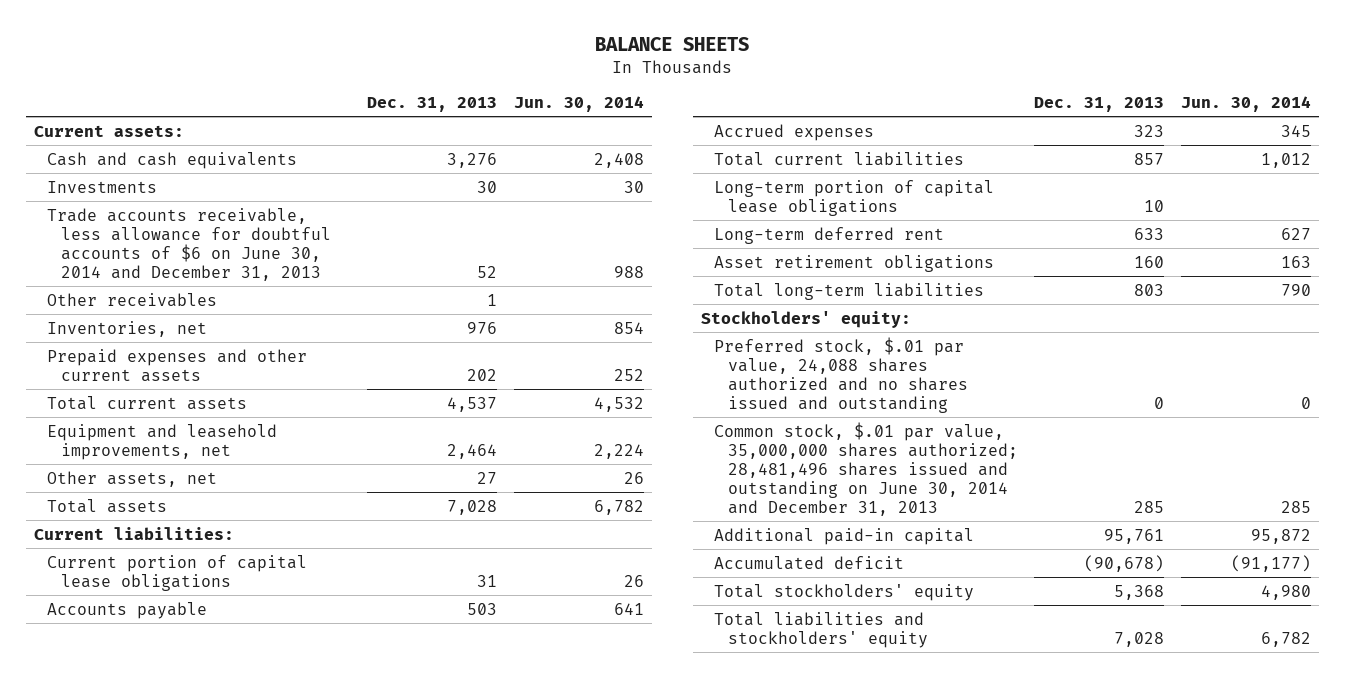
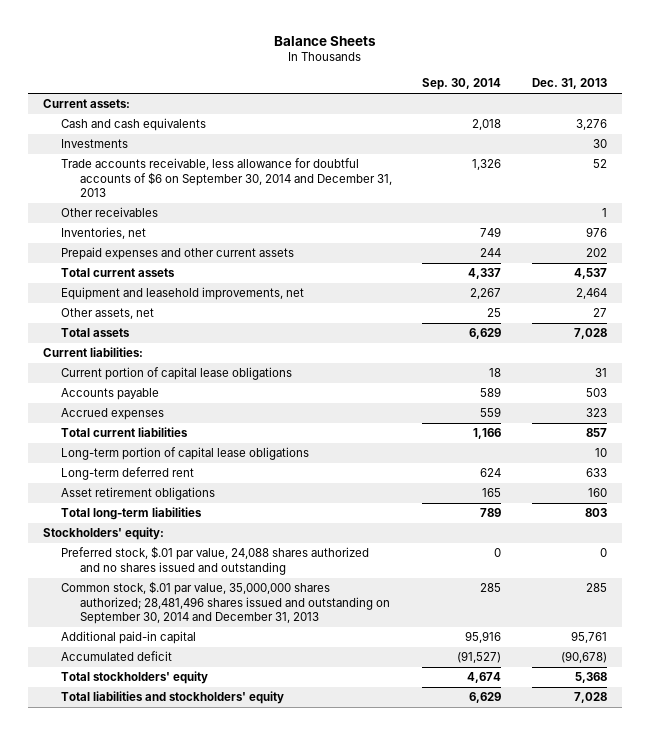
[595,36,750,51] BALANCE SHEETS -> [273,35,376,46] Balance Sheets
[513,96,644,113] Jun. 30, 2014 -> none
none -> [422,78,502,91] Sep. 30, 2014
[47,207,331,281] Trade accounts receivable, less allowance for doubtful accounts of $6 on June 30, 2014 and December 31, 2013 -> [61,158,392,198] Trade accounts receivable, less allowance for doubtful accounts of $6 on September 30, 2014 and December 31, 2013
[714,421,1018,516] Common stock, $.01 par value, 35,000,000 shares authorized; 28,481,496 shares issued and outstanding on June 30, 2014 and December 31, 2013 -> [61,581,390,625] Common stock, $.01 par value, 35,000,000 shares authorized; 28,481,496 shares issued and outstanding on September 30, 2014 and December 31, 2013

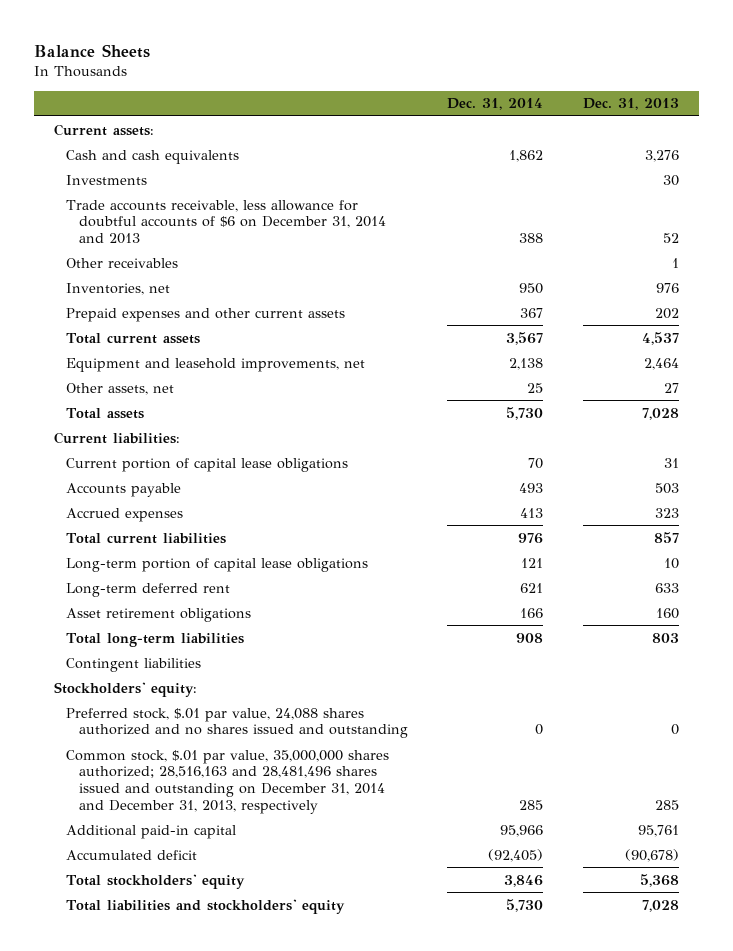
[422,78,502,91] Sep. 30, 2014 -> none
none -> [447,98,544,111] Dec. 31, 2014
[61,158,392,198] Trade accounts receivable, less allowance for doubtful accounts of $6 on September 30, 2014 and December 31, 2013 -> [66,199,386,244] Trade accounts receivable, less allowance for doubtful accounts of $6 on December 31, 2014 and 2013
none -> [66,657,202,672] Contingent liabilities
[61,581,390,625] Common stock, $.01 par value, 35,000,000 shares authorized; 28,481,496 shares issued and outstanding on September 30, 2014 and December 31, 2013 -> [66,749,390,814] Common stock, $.01 par value, 35,000,000 shares authorized; 28,516,163 and 28,481,496 shares issued and outstanding on December 31, 2014 and December 31, 2013, respectively

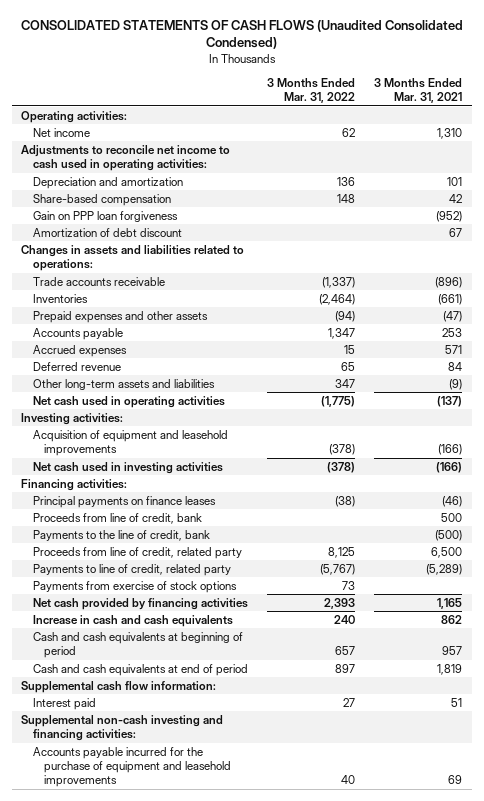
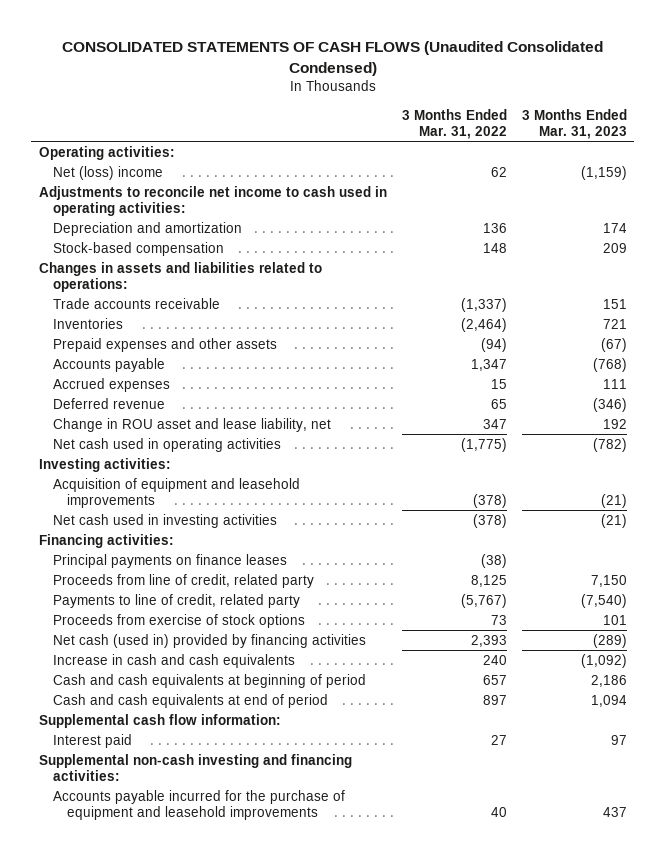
[374,78,463,104] 3 Months Ended Mar. 31, 2021 -> none
none -> [521,108,627,139] 3 Months Ended Mar. 31, 2023
[32,127,90,137] Net income -> [52,165,163,180] Net (loss) income
[32,210,178,222] Gain on PPP loan forgiveness -> none
[32,227,182,237] Amortization of debt discount -> none
[32,193,171,206] Share-based compensation -> [52,241,224,256] Stock-based compensation
[32,378,215,390] Other long-term assets and liabilities -> [52,417,331,432] Change in ROU asset and lease liability, net
[32,512,202,524] Proceeds from line of credit, bank -> none
[32,529,210,541] Payments to the line of credit, bank -> none
[32,580,237,593] Payments from exercise of stock options -> [52,613,305,628] Proceeds from exercise of stock options
[32,597,248,610] Net cash provided by financing activities -> [52,633,366,648] Net cash (used in) provided by financing activities

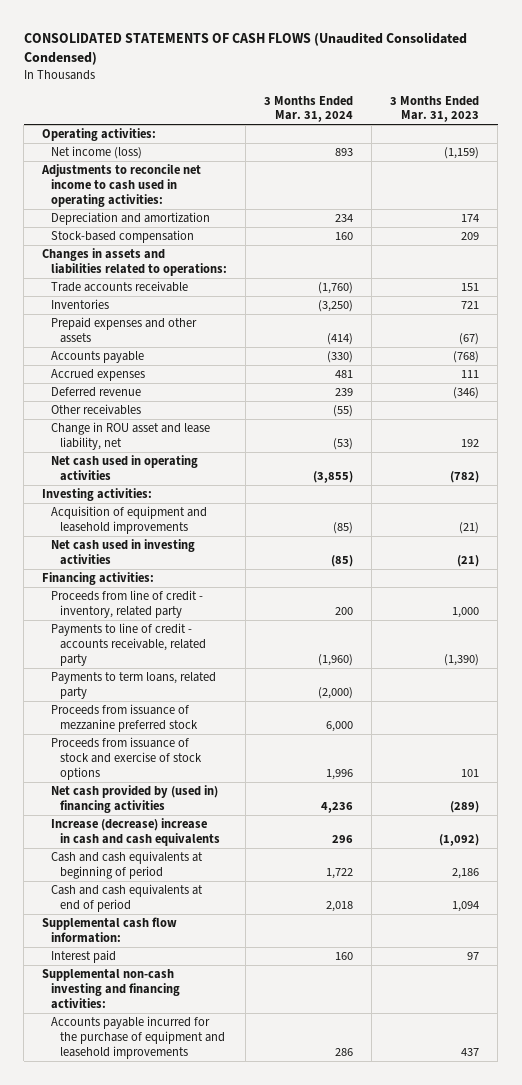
[401,108,507,139] 3 Months Ended Mar. 31, 2022 -> none
none -> [264,95,354,123] 3 Months Ended Mar. 31, 2024
[52,165,163,180] Net (loss) income -> [51,146,143,160] Net income (loss)
none -> [51,404,142,416] Other receivables
[52,553,287,568] Principal payments on finance leases -> none
[52,573,314,588] Proceeds from line of credit, related party -> [51,590,204,618] Proceeds from line of credit - inventory, related party
[590,574,627,587] 7,150 -> [452,606,480,618] 1,000
[52,593,300,608] Payments to line of credit, related party -> [51,623,207,666] Payments to line of credit - accounts receivable, related party
[580,593,627,608] (7,540) -> [444,653,480,666] (1,390)
none -> [51,672,217,699] Payments to term loans, related party
none -> [51,704,199,732] Proceeds from issuance of mezzanine preferred stock
[52,613,305,628] Proceeds from exercise of stock options -> [51,737,203,780] Proceeds from issuance of stock and exercise of stock options
[52,633,366,648] Net cash (used in) provided by financing activities -> [51,785,219,813] Net cash provided by (used in) financing activities
[52,653,295,668] Increase in cash and cash equivalents -> [51,818,221,846] Increase (decrease) increase in cash and cash equivalents

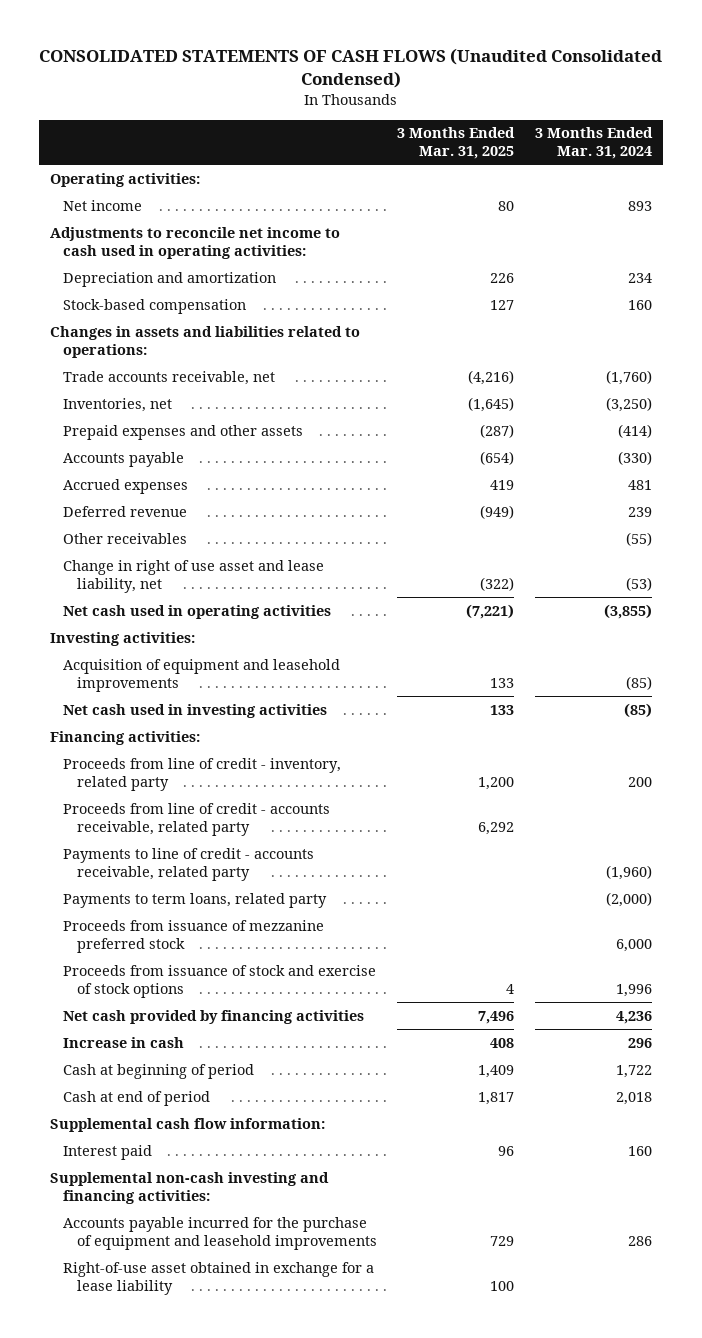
[390,95,480,123] 3 Months Ended Mar. 31, 2023 -> none
none -> [397,127,516,160] 3 Months Ended Mar. 31, 2025
[51,146,143,160] Net income (loss) -> [63,199,143,211] Net income
[51,281,189,293] Trade accounts receivable -> [63,370,276,385] Trade accounts receivable, net
[51,299,110,310] Inventories -> [63,397,173,412] Inventories, net
[51,422,211,450] Change in ROU asset and lease liability, net -> [63,559,325,593] Change in right of use asset and lease liability, net
none -> [63,802,331,836] Proceeds from line of credit - accounts receivable, related party
[51,785,219,813] Net cash provided by (used in) financing activities -> [63,1009,365,1024] Net cash provided by financing activities
[51,818,221,846] Increase (decrease) increase in cash and cash equivalents -> [63,1036,185,1048] Increase in cash
[51,851,204,879] Cash and cash equivalents at beginning of period -> [63,1063,255,1079] Cash at beginning of period
[51,884,204,912] Cash and cash equivalents at end of period -> [63,1090,211,1106] Cash at end of period
none -> [63,1261,375,1295] Right-of-use asset obtained in exchange for a lease liability

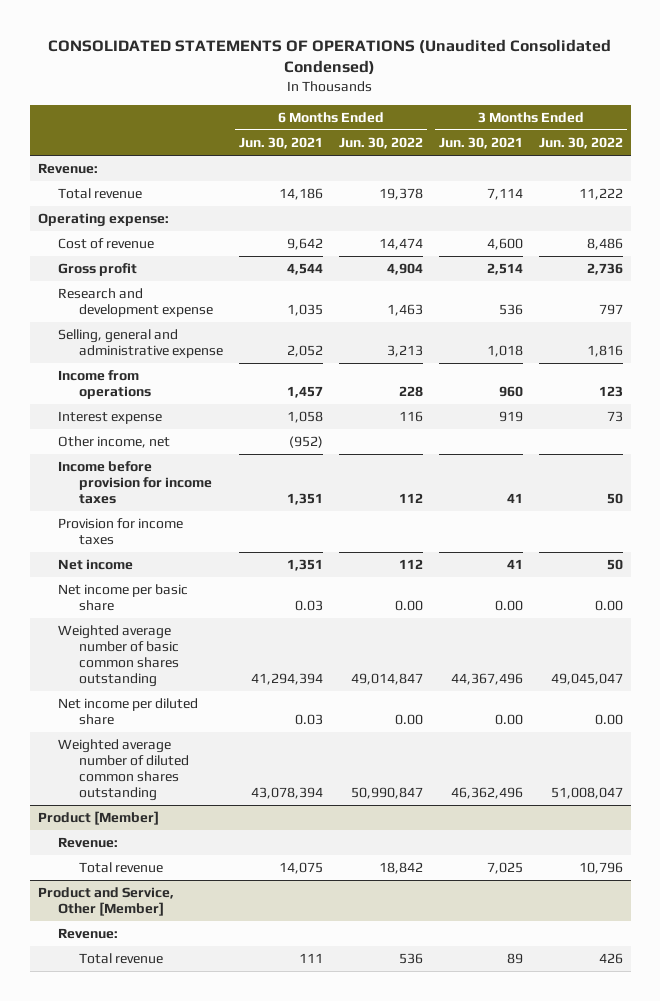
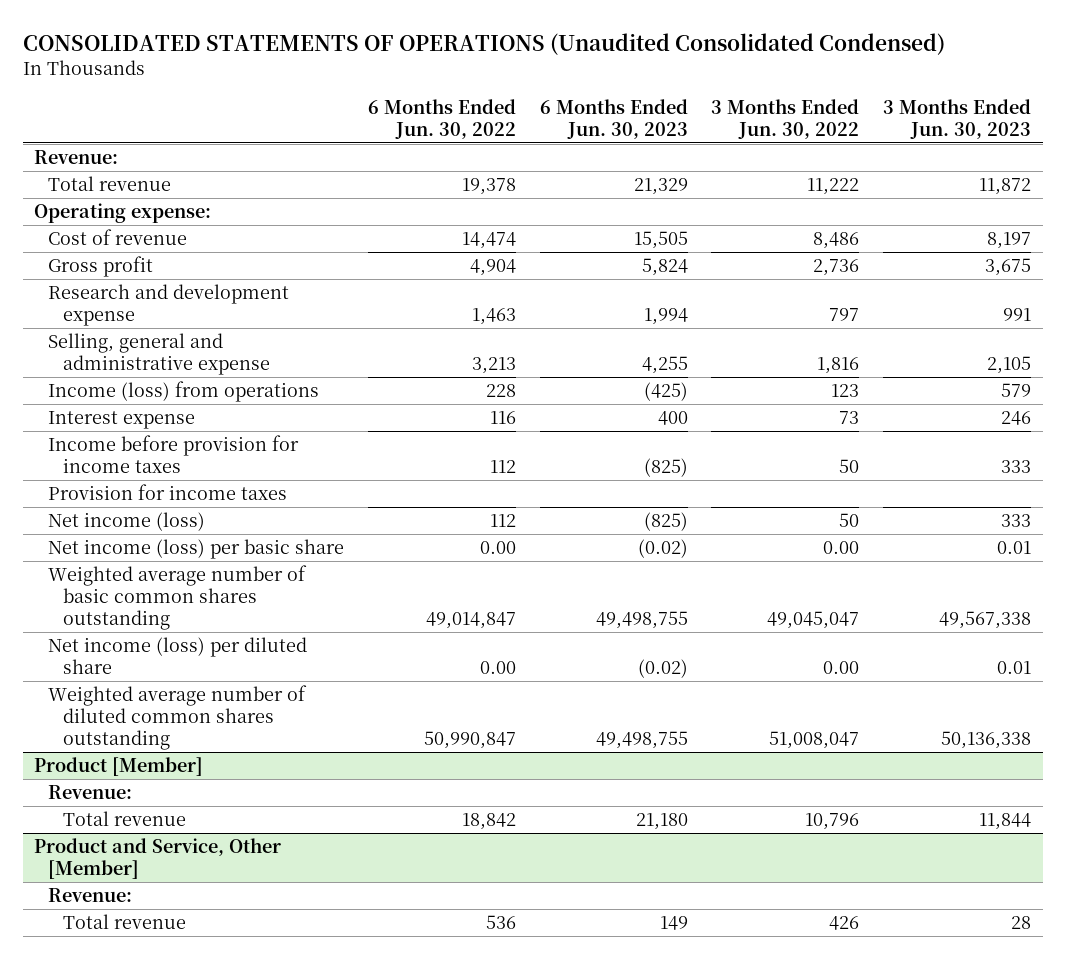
[238,136,323,149] Jun. 30, 2021 -> none
[438,136,523,149] Jun. 30, 2021 -> none
none -> [539,98,688,139] 6 Months Ended Jun. 30, 2023
none -> [882,98,1031,139] 3 Months Ended Jun. 30, 2023
[58,370,151,400] Income from operations -> [48,381,320,403] Income (loss) from operations
[58,436,171,449] Other income, net -> none
[58,559,134,571] Net income -> [48,512,206,532] Net income (loss)
[58,584,189,612] Net income per basic share -> [48,539,345,560] Net income (loss) per basic share
[58,698,199,726] Net income per diluted share -> [48,637,308,675] Net income (loss) per diluted share

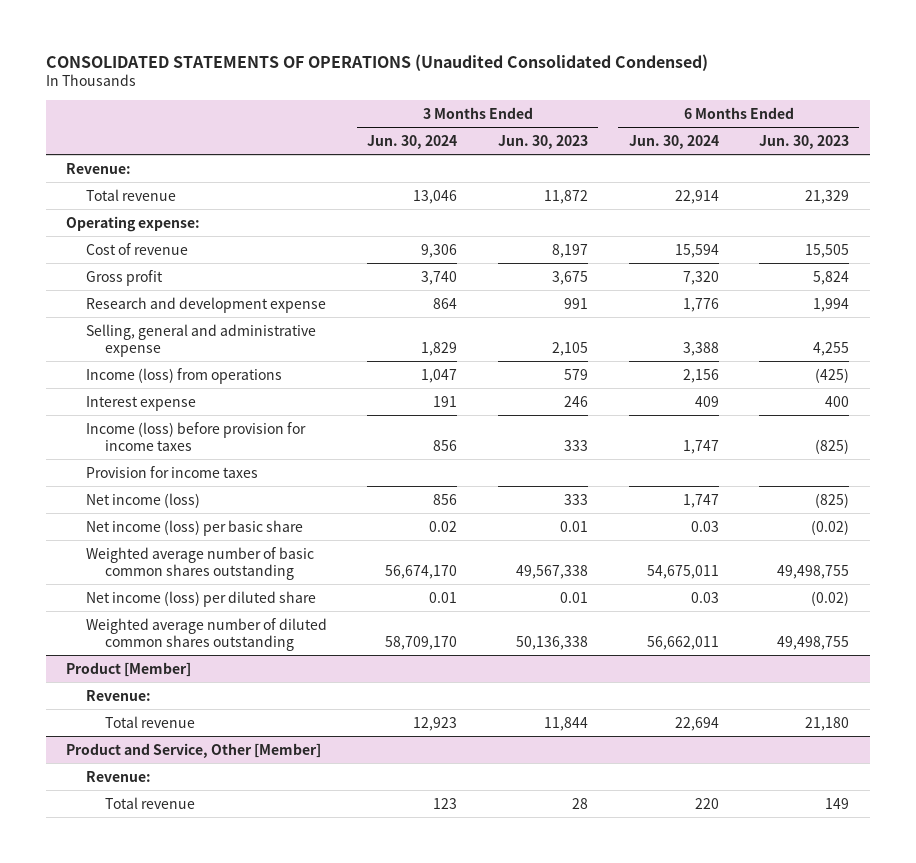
[368,98,517,139] 6 Months Ended Jun. 30, 2022 -> none
[711,98,860,139] 3 Months Ended Jun. 30, 2022 -> none
none -> [367,134,458,149] Jun. 30, 2024
none -> [628,134,719,149] Jun. 30, 2024
[48,435,300,474] Income before provision for income taxes -> [85,421,306,451] Income (loss) before provision for income taxes

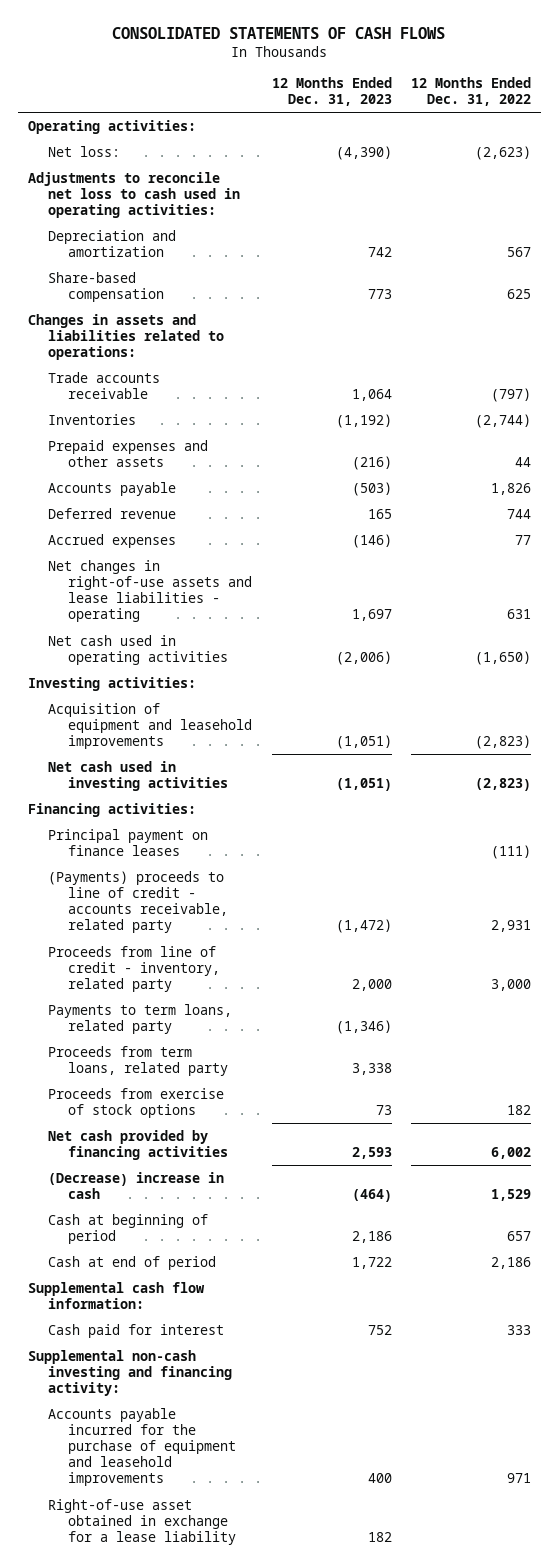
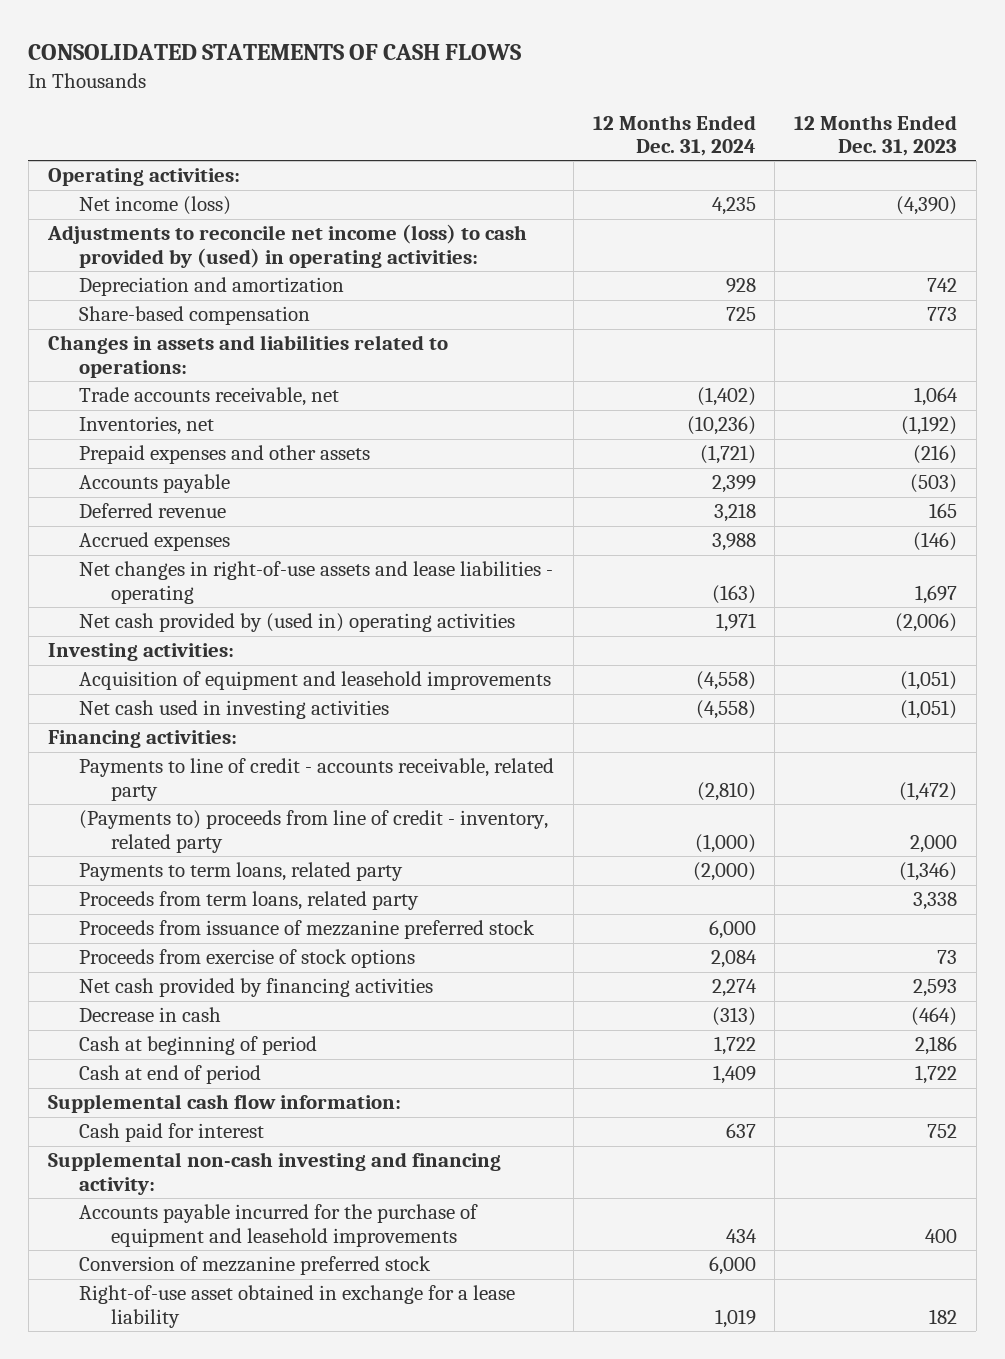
[411,76,532,107] 12 Months Ended Dec. 31, 2022 -> none
none -> [592,114,756,157] 12 Months Ended Dec. 31, 2024
[48,145,121,157] Net loss: -> [79,196,232,216] Net income (loss)
[27,171,241,219] Adjustments to reconcile net loss to cash used in operating activities: -> [46,224,527,268] Adjustments to reconcile net income (loss) to cash provided by (used) in operating activities:
[48,371,161,400] Trade accounts receivable -> [79,387,340,407] Trade accounts receivable, net
[48,413,137,425] Inventories -> [79,416,215,436] Inventories, net
[48,634,229,666] Net cash used in operating activities -> [79,613,516,633] Net cash provided by (used in) operating activities
[48,828,209,857] Principal payment on finance leases -> none
[48,870,229,934] (Payments) proceeds to line of credit - accounts receivable, related party -> [79,758,555,801] Payments to line of credit - accounts receivable, related party
[48,945,221,993] Proceeds from line of credit - inventory, related party -> [79,810,549,853] (Payments to) proceeds from line of credit - inventory, related party
none -> [79,920,536,940] Proceeds from issuance of mezzanine preferred stock
[48,1171,225,1200] (Decrease) increase in cash -> [79,1007,222,1023] Decrease in cash
none -> [79,1256,432,1276] Conversion of mezzanine preferred stock

